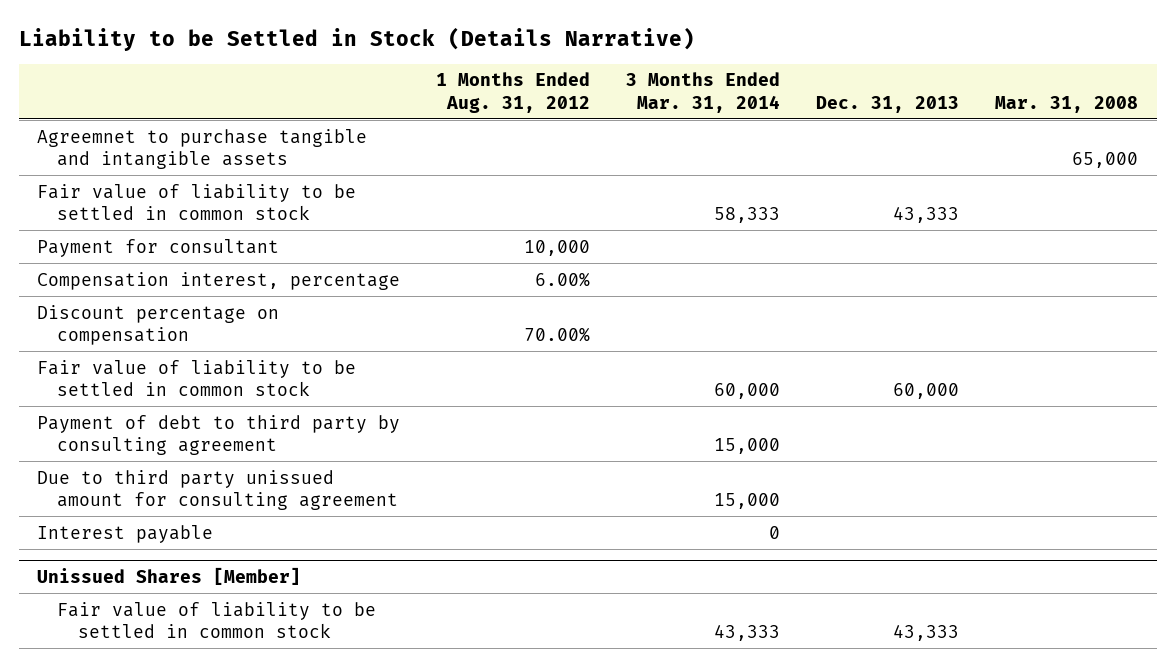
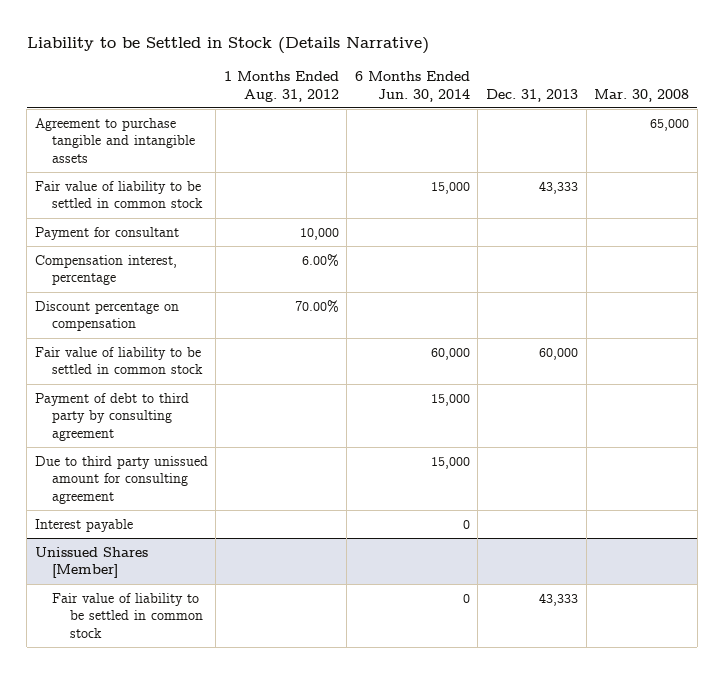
[626,72,781,113] 3 Months Ended Mar. 31, 2014 -> none
[995,95,1139,113] Mar. 31, 2008 -> none
none -> [354,71,470,102] 6 Months Ended Jun. 30, 2014
none -> [594,88,690,102] Mar. 30, 2008
[36,128,367,169] Agreemnet to purchase tangible and intangible assets -> [34,117,196,164] Agreement to purchase tangible and intangible assets

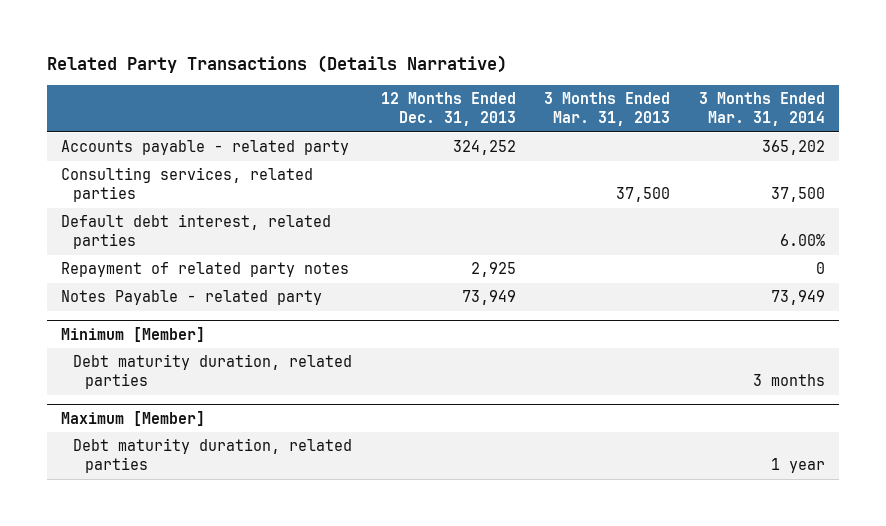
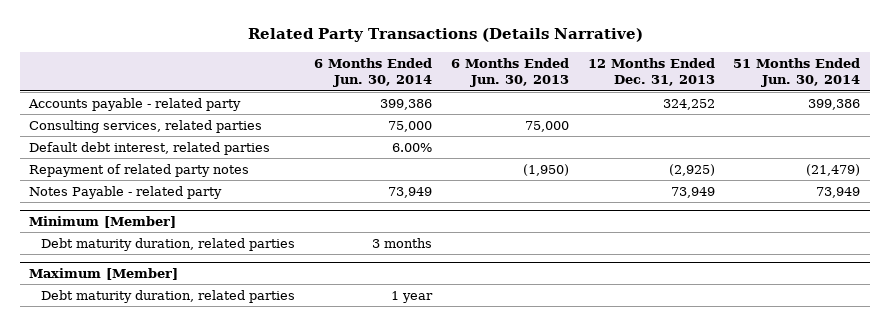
[544,92,671,127] 3 Months Ended Mar. 31, 2013 -> none
[698,92,825,127] 3 Months Ended Mar. 31, 2014 -> none
none -> [313,57,432,88] 6 Months Ended Jun. 30, 2014
none -> [450,57,569,88] 6 Months Ended Jun. 30, 2013
none -> [733,57,861,88] 51 Months Ended Jun. 30, 2014
[470,262,516,278] 2,925 -> [668,163,715,176] (2,925)

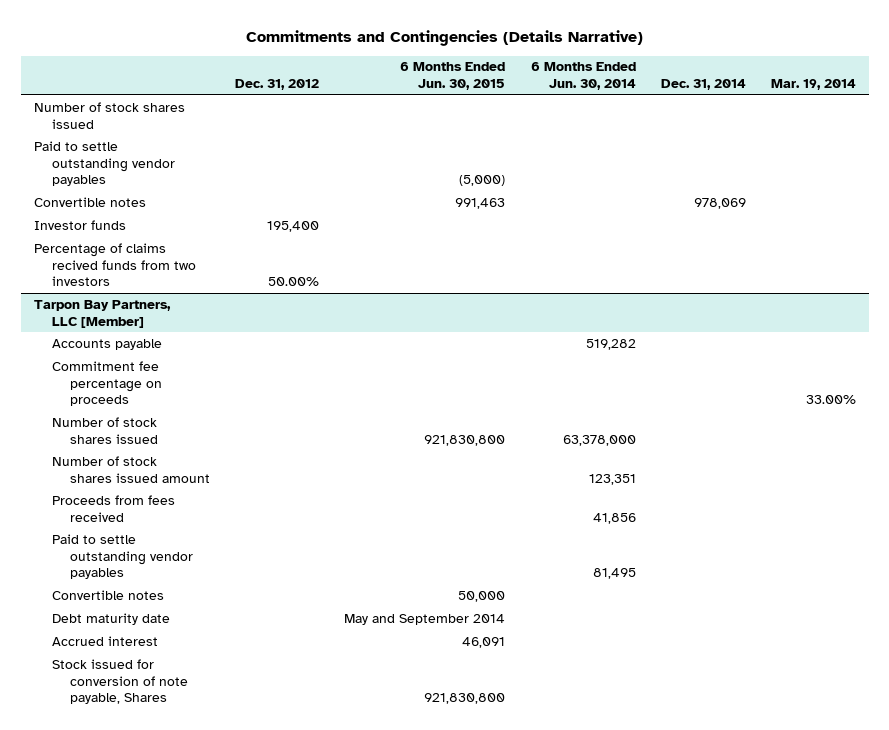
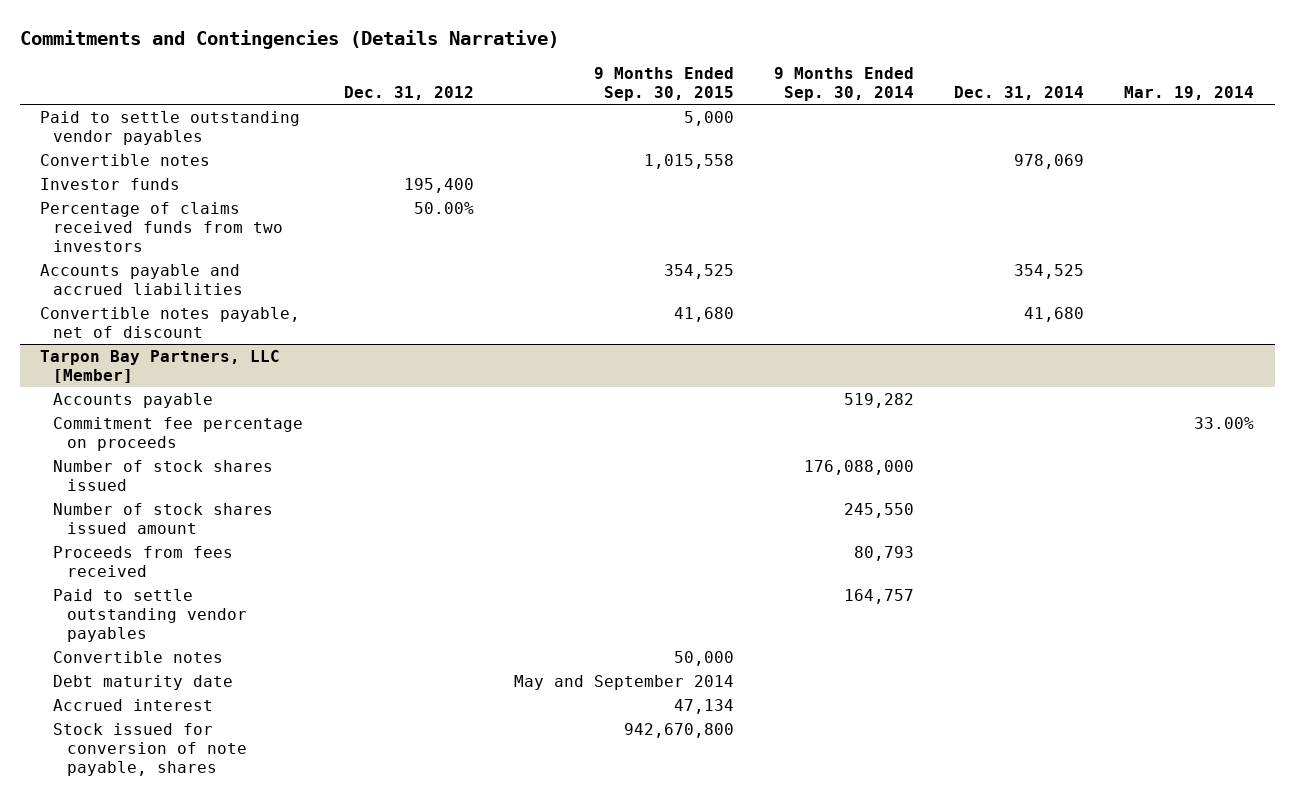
[400,62,506,91] 6 Months Ended Jun. 30, 2015 -> none
[530,62,636,91] 6 Months Ended Jun. 30, 2014 -> none
none -> [593,67,734,102] 9 Months Ended Sep. 30, 2015
none -> [774,67,915,102] 9 Months Ended Sep. 30, 2014
[33,101,185,129] Number of stock shares issued -> none
[33,242,196,287] Percentage of claims recived funds from two investors -> [40,201,284,252] Percentage of claims received funds from two investors
none -> [40,263,244,295] Accounts payable and accrued liabilities
none -> [40,306,301,338] Convertible notes payable, net of discount
[51,658,188,705] Stock issued for conversion of note payable, Shares -> [53,722,247,776] Stock issued for conversion of note payable, shares

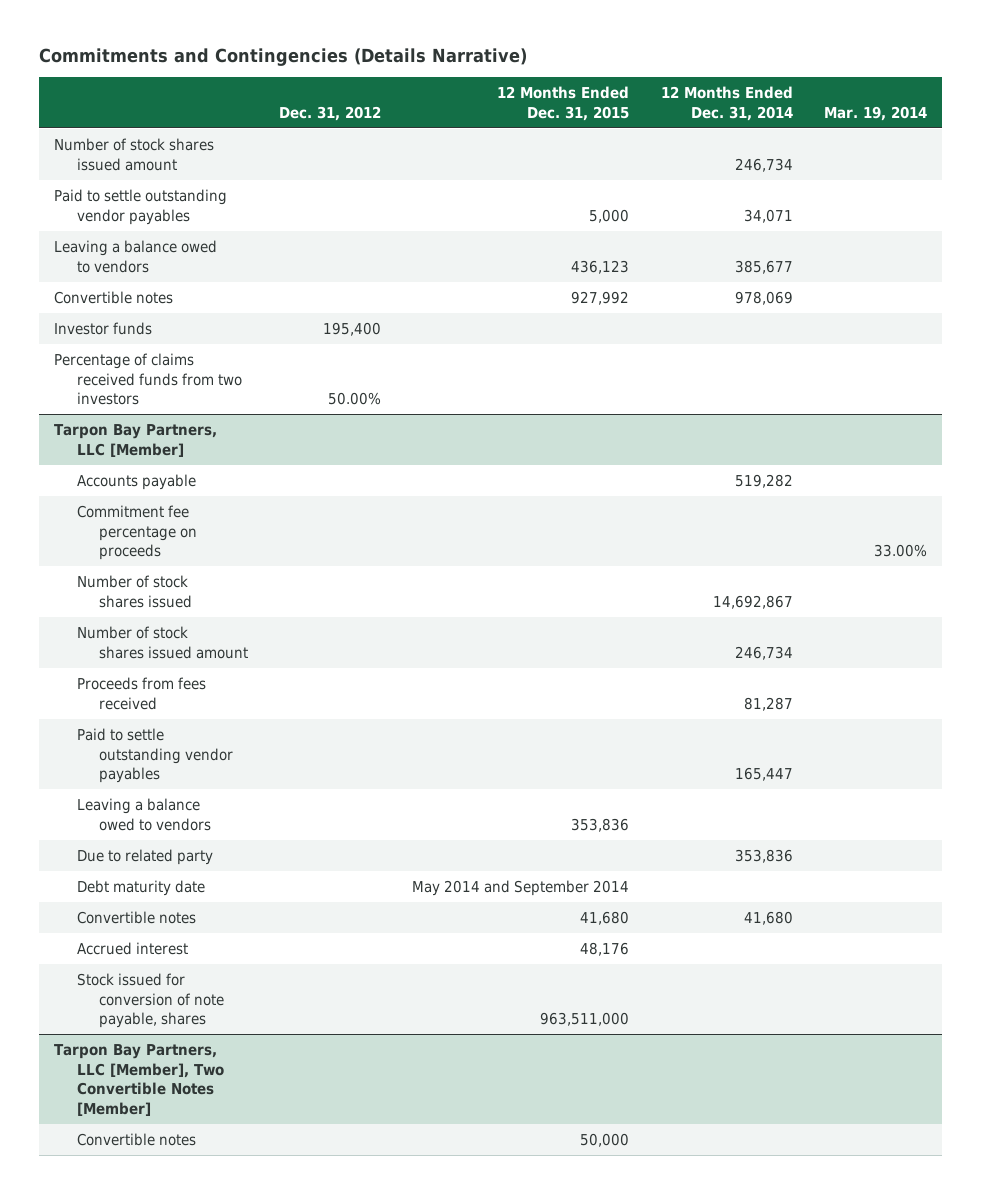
[593,67,734,102] 9 Months Ended Sep. 30, 2015 -> none
[774,67,915,102] 9 Months Ended Sep. 30, 2014 -> none
[954,86,1085,101] Dec. 31, 2014 -> none
none -> [497,86,630,121] 12 Months Ended Dec. 31, 2015
none -> [660,86,793,121] 12 Months Ended Dec. 31, 2014
none -> [54,138,215,171] Number of stock shares issued amount
none -> [54,240,218,273] Leaving a balance owed to vendors
[40,263,244,295] Accounts payable and accrued liabilities -> none
[40,306,301,338] Convertible notes payable, net of discount -> none
none -> [76,798,212,831] Leaving a balance owed to vendors
none -> [76,849,213,866] Due to related party
[53,650,224,663] Convertible notes -> [76,911,196,925] Convertible notes
none -> [54,1044,224,1116] Tarpon Bay Partners, LLC [Member], Two Convertible Notes [Member]
none -> [76,1133,196,1147] Convertible notes

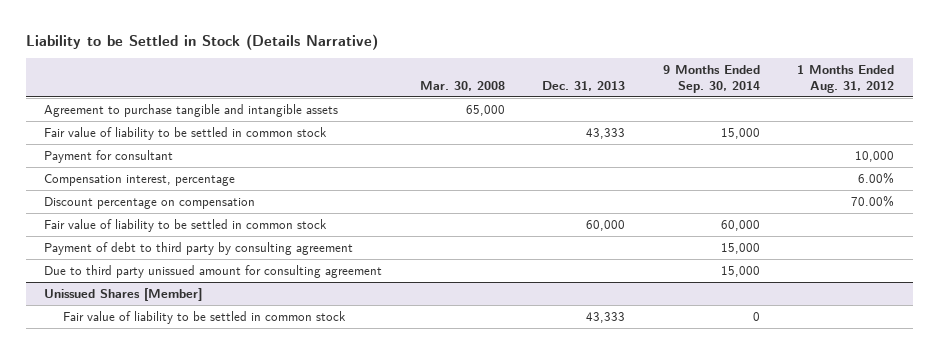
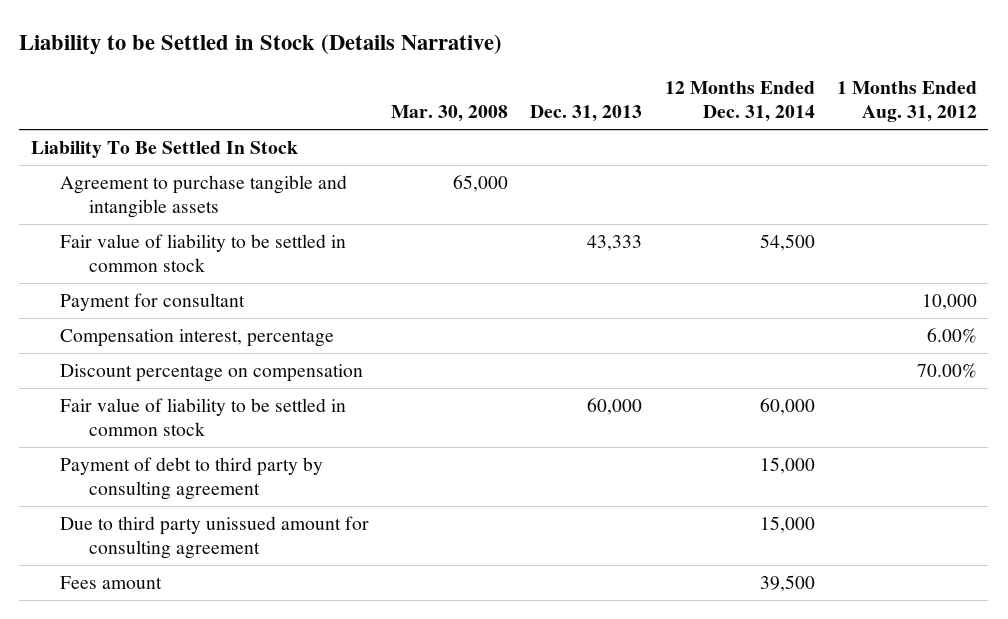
[662,65,760,93] 9 Months Ended Sep. 30, 2014 -> none
none -> [664,80,815,123] 12 Months Ended Dec. 31, 2014
none -> [30,141,298,159] Liability To Be Settled In Stock
[44,288,203,302] Unissued Shares [Member] -> none
[62,311,346,325] Fair value of liability to be settled in common stock -> none
none -> [59,576,162,590] Fees amount

